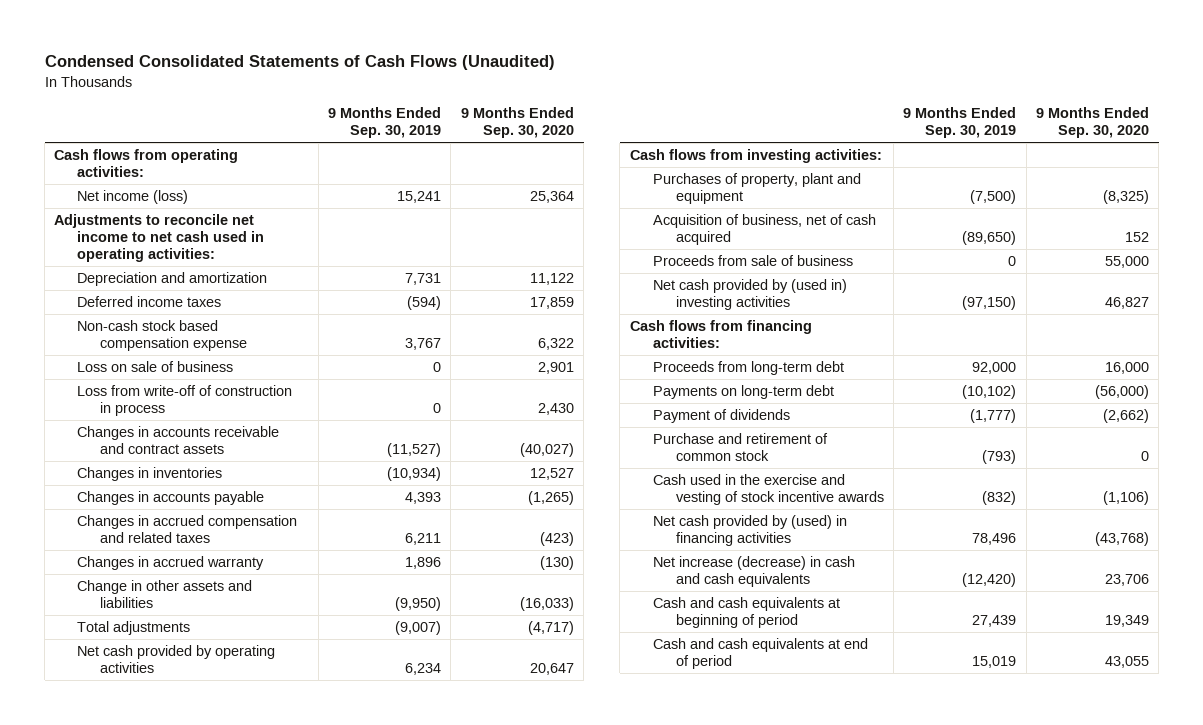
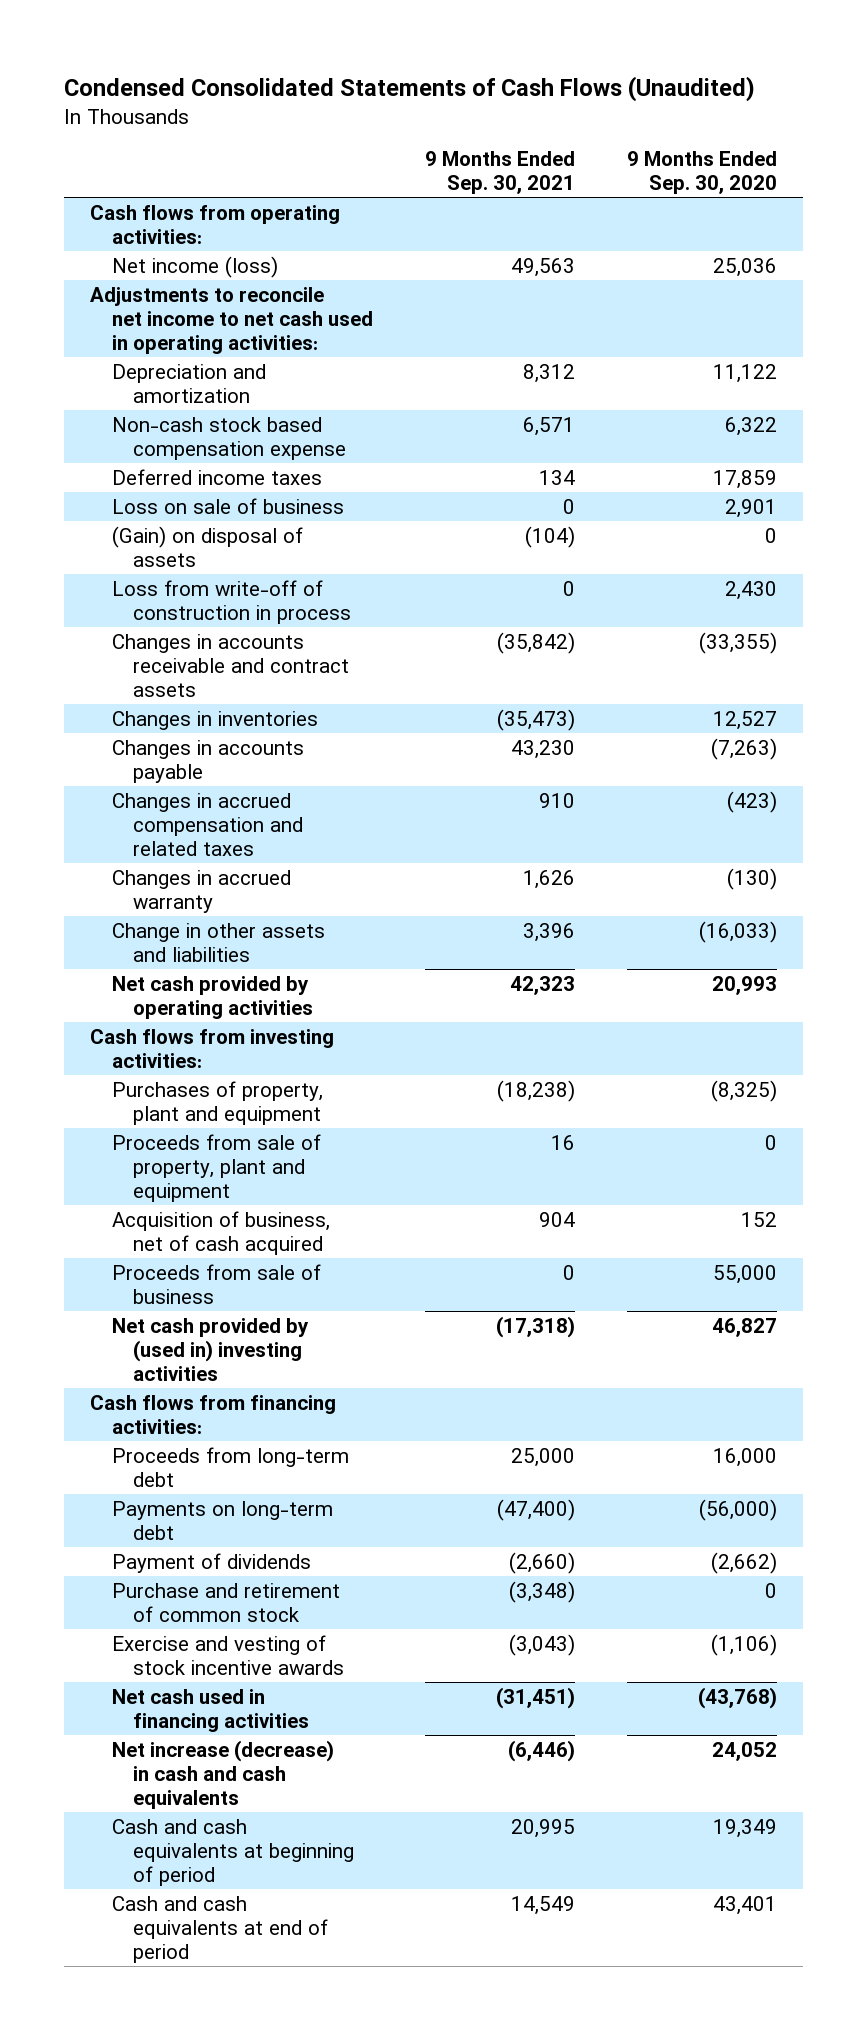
[328,106,442,139] 9 Months Ended Sep. 30, 2019 -> none
none -> [424,151,575,195] 9 Months Ended Sep. 30, 2021
[529,190,574,203] 25,364 -> [712,257,777,277] 25,036
[77,295,222,307] Deferred income taxes -> [111,468,322,485] Deferred income taxes
none -> [111,525,303,567] (Gain) on disposal of assets
[519,443,574,458] (40,027) -> [698,631,777,654] (33,355)
[527,490,574,505] (1,265) -> [710,737,777,760] (7,263)
[77,620,191,635] Total adjustments -> none
[529,663,574,676] 20,647 -> [711,975,777,995] 20,993
none -> [111,1133,321,1202] Proceeds from sale of property, plant and equipment
[652,473,884,506] Cash used in the exercise and vesting of stock incentive awards -> [111,1634,344,1675] Exercise and vesting of stock incentive awards
[652,514,847,547] Net cash provided by (used) in financing activities -> [111,1688,309,1732] Net cash used in financing activities
[1104,574,1149,587] 23,706 -> [711,1741,777,1761] 24,052
[1104,656,1149,669] 43,055 -> [712,1895,777,1915] 43,401

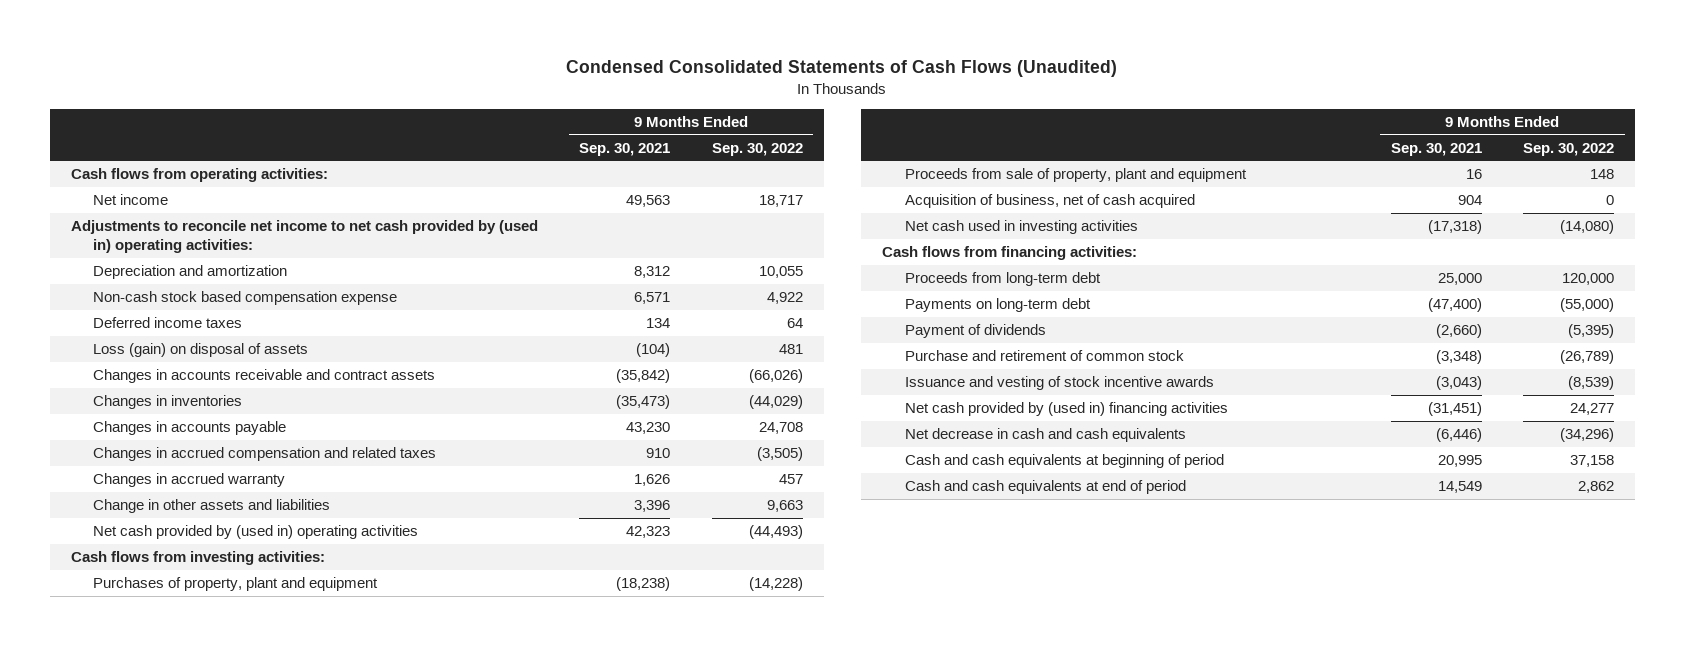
[626,151,777,195] 9 Months Ended Sep. 30, 2020 -> none
none -> [711,142,803,156] Sep. 30, 2022
[111,255,278,278] Net income (loss) -> [93,194,169,206] Net income
[90,286,373,354] Adjustments to reconcile net income to net cash used in operating activities: -> [70,220,538,254] Adjustments to reconcile net income to net cash provided by (used in) operating activities:
[111,497,344,514] Loss on sale of business -> none
[111,579,351,624] Loss from write-off of construction in process -> none
[111,525,303,567] (Gain) on disposal of assets -> [93,343,309,358] Loss (gain) on disposal of assets
[111,975,313,1019] Net cash provided by operating activities -> [93,525,419,540] Net cash provided by (used in) operating activities
[111,1263,321,1304] Proceeds from sale of business -> none
[111,1317,309,1381] Net cash provided by (used in) investing activities -> [904,220,1138,235] Net cash used in investing activities
[111,1634,344,1675] Exercise and vesting of stock incentive awards -> [904,376,1214,391] Issuance and vesting of stock incentive awards
[111,1688,309,1732] Net cash used in financing activities -> [904,402,1228,417] Net cash provided by (used in) financing activities
[111,1739,334,1809] Net increase (decrease) in cash and cash equivalents -> [904,428,1186,443] Net decrease in cash and cash equivalents

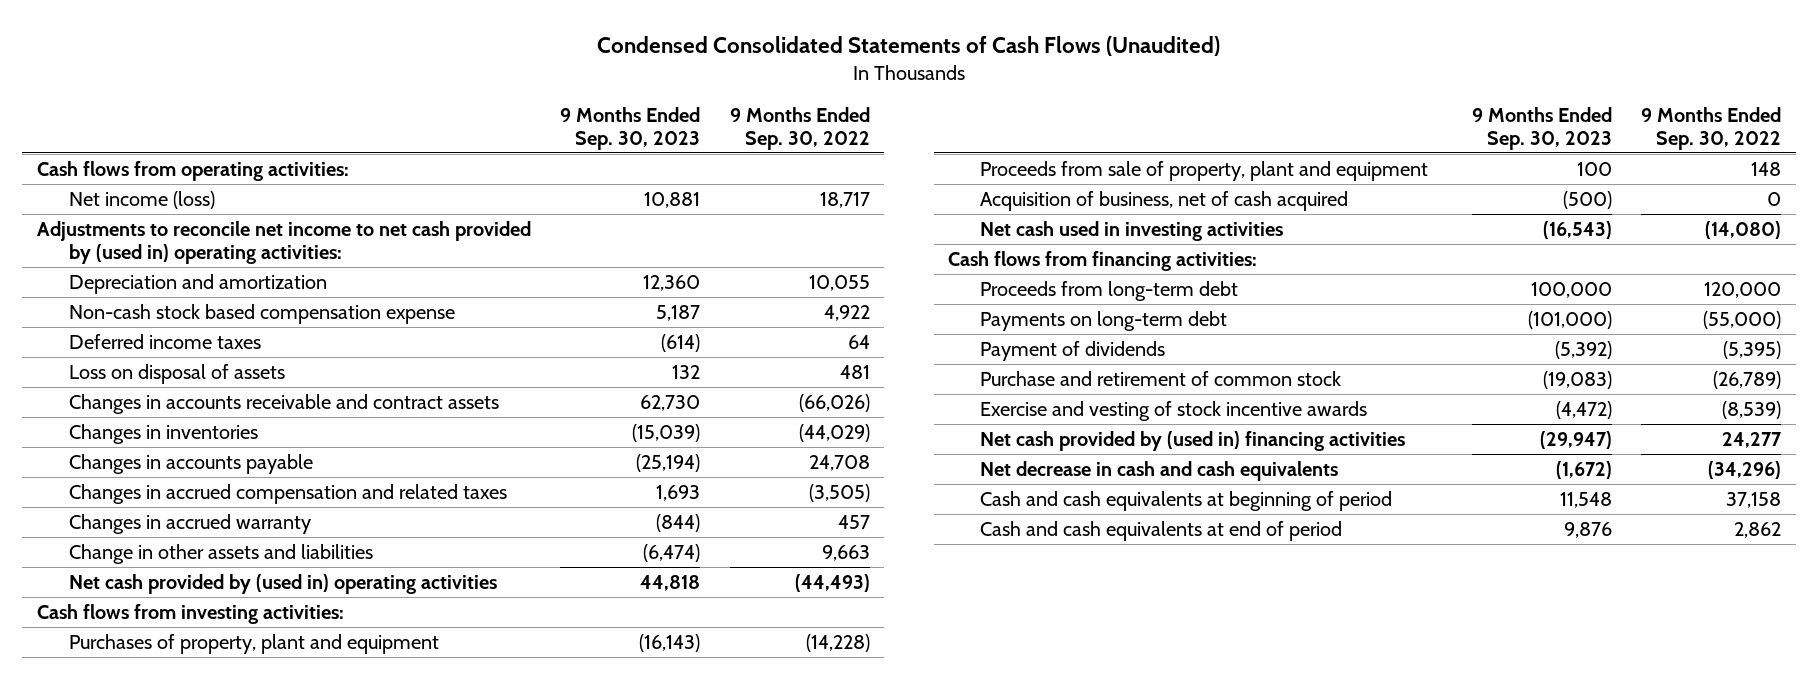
[579,142,671,156] Sep. 30, 2021 -> none
none -> [560,106,701,150] 9 Months Ended Sep. 30, 2023
[93,194,169,206] Net income -> [68,191,215,210] Net income (loss)
[93,343,309,358] Loss (gain) on disposal of assets -> [68,364,285,385] Loss on disposal of assets
[904,376,1214,391] Issuance and vesting of stock incentive awards -> [979,401,1367,422] Exercise and vesting of stock incentive awards

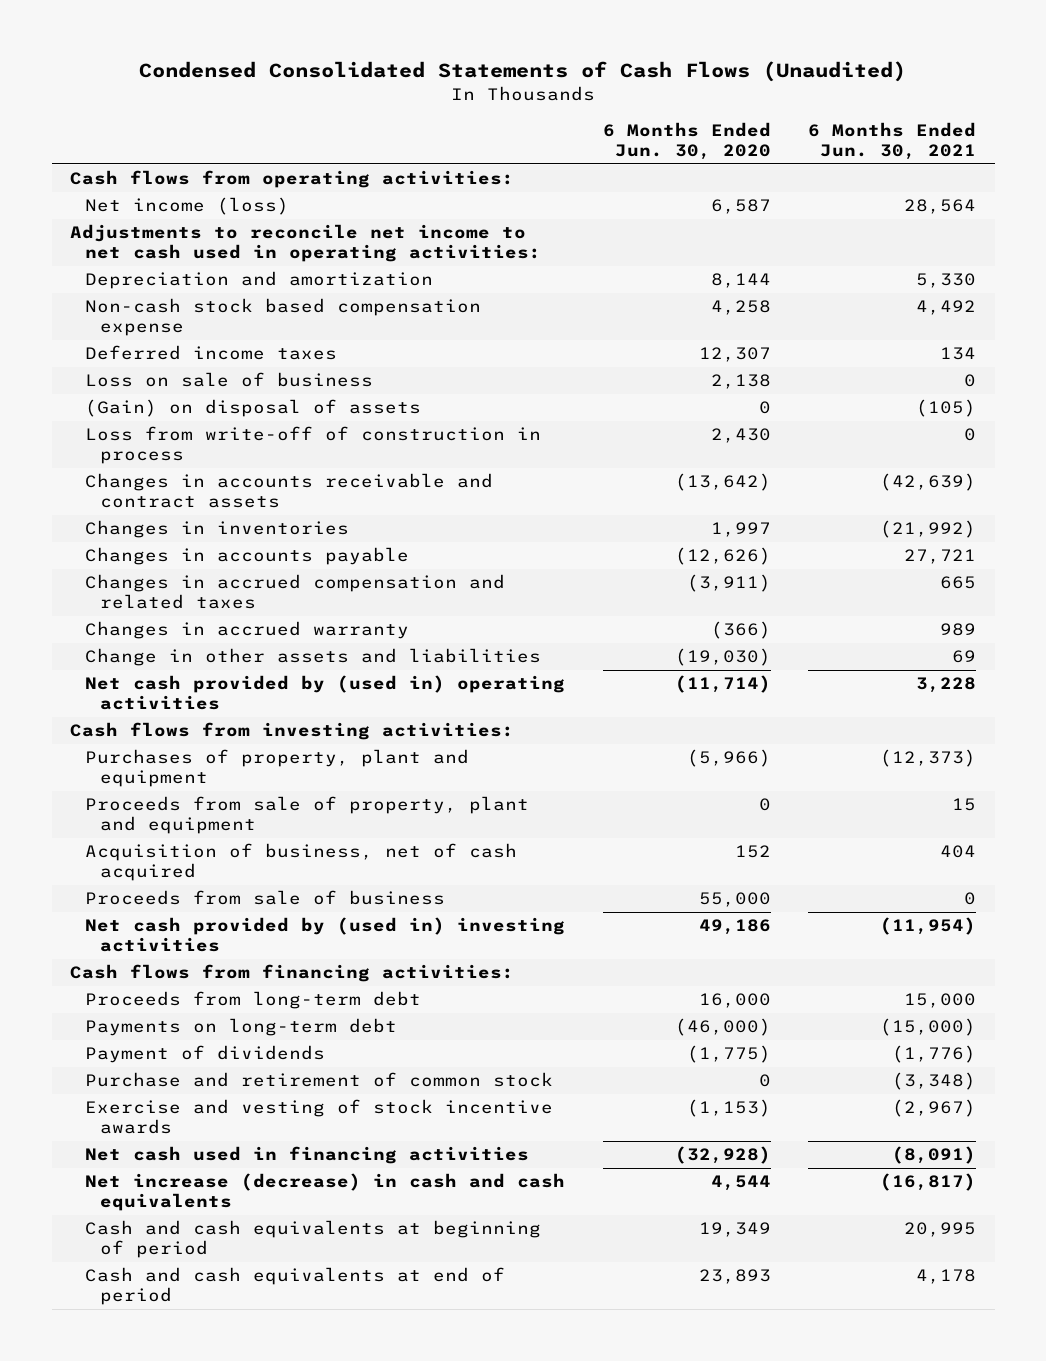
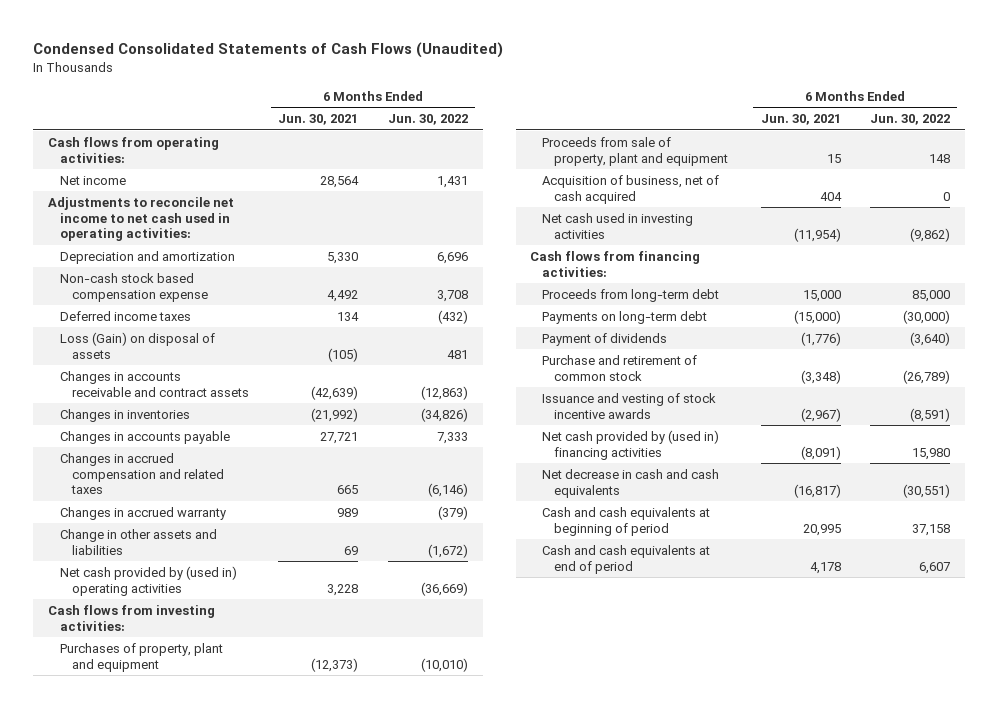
[602,122,771,161] 6 Months Ended Jun. 30, 2020 -> none
none -> [387,113,468,125] Jun. 30, 2022
[85,197,290,216] Net income (loss) -> [60,175,127,185] Net income
[85,372,374,388] Loss on sale of business -> none
[85,426,542,465] Loss from write-off of construction in process -> none
[85,399,422,418] (Gain) on disposal of assets -> [60,331,216,359] Loss (Gain) on disposal of assets
[85,890,446,906] Proceeds from sale of business -> none
[85,917,566,953] Net cash provided by (used in) investing activities -> [542,212,694,239] Net cash used in investing activities
[85,1099,554,1135] Exercise and vesting of stock incentive awards -> [542,392,717,419] Issuance and vesting of stock incentive awards
[85,1146,530,1165] Net cash used in financing activities -> [542,429,720,460] Net cash provided by (used in) financing activities
[85,1173,566,1212] Net increase (decrease) in cash and cash equivalents -> [542,468,720,498] Net decrease in cash and cash equivalents

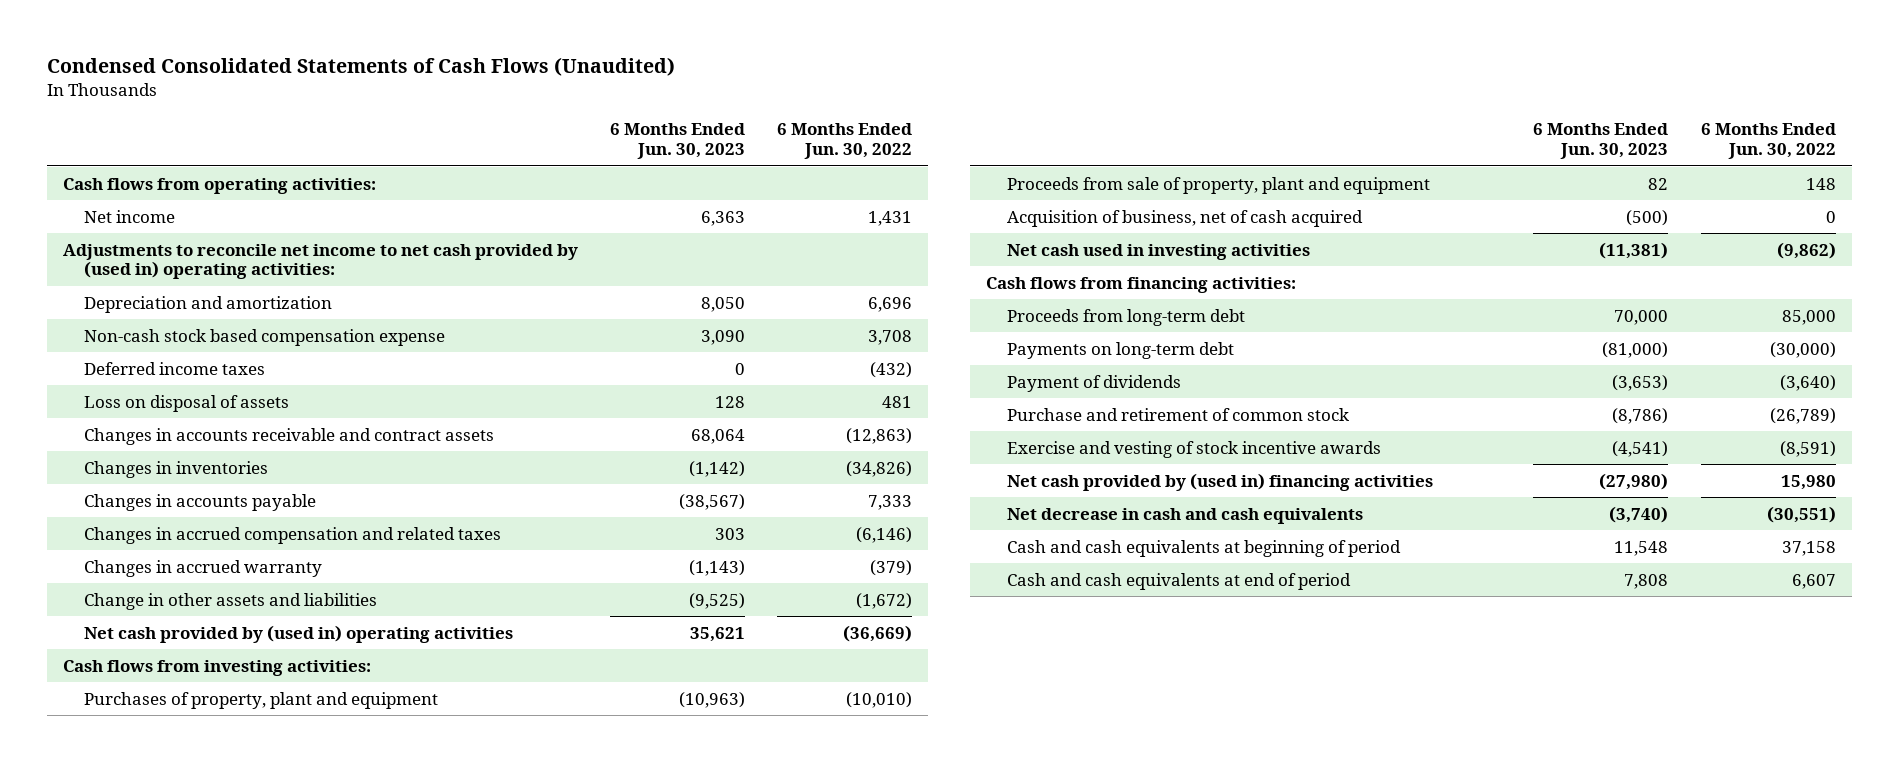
[278,113,359,125] Jun. 30, 2021 -> none
none -> [610,123,746,160] 6 Months Ended Jun. 30, 2023
[48,196,235,242] Adjustments to reconcile net income to net cash used in operating activities: -> [63,243,579,280] Adjustments to reconcile net income to net cash provided by (used in) operating activities:
[60,331,216,359] Loss (Gain) on disposal of assets -> [83,394,289,412] Loss on disposal of assets
[542,392,717,419] Issuance and vesting of stock incentive awards -> [1007,440,1382,458] Exercise and vesting of stock incentive awards

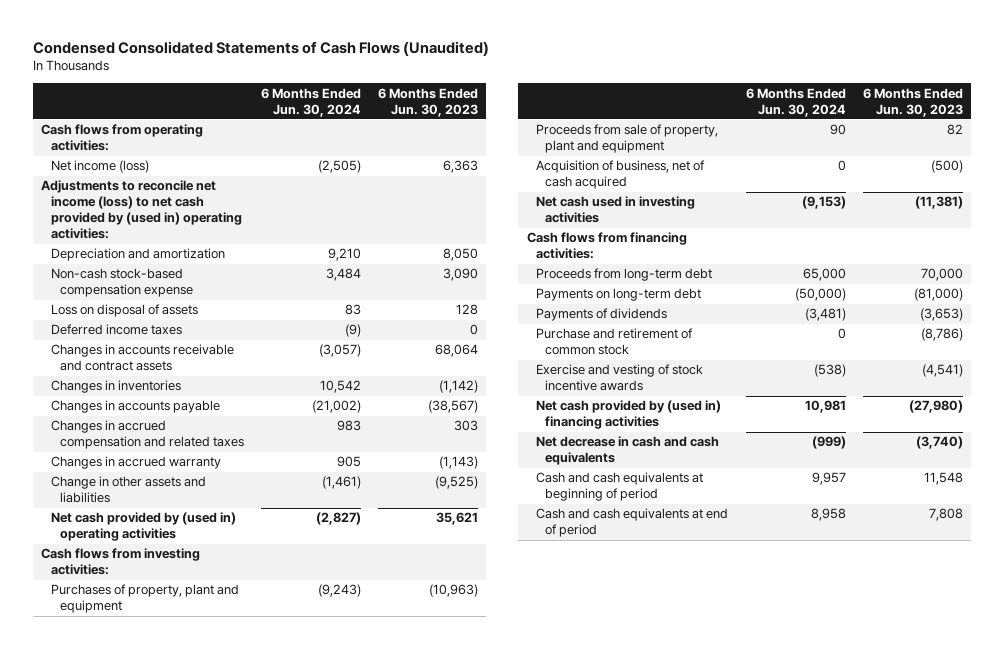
[777,123,913,160] 6 Months Ended Jun. 30, 2022 -> none
none -> [260,87,361,117] 6 Months Ended Jun. 30, 2024
[83,209,175,223] Net income -> [50,160,149,174] Net income (loss)
[63,243,579,280] Adjustments to reconcile net income to net cash provided by (used in) operating activities: -> [41,180,242,240] Adjustments to reconcile net income (loss) to net cash provided by (used in) operating activities:
[83,328,445,346] Non-cash stock based compensation expense -> [50,268,194,298] Non-cash stock-based compensation expense
[83,361,265,375] Deferred income taxes -> [50,324,182,336] Deferred income taxes
[1007,374,1182,392] Payment of dividends -> [535,308,667,322] Payments of dividends

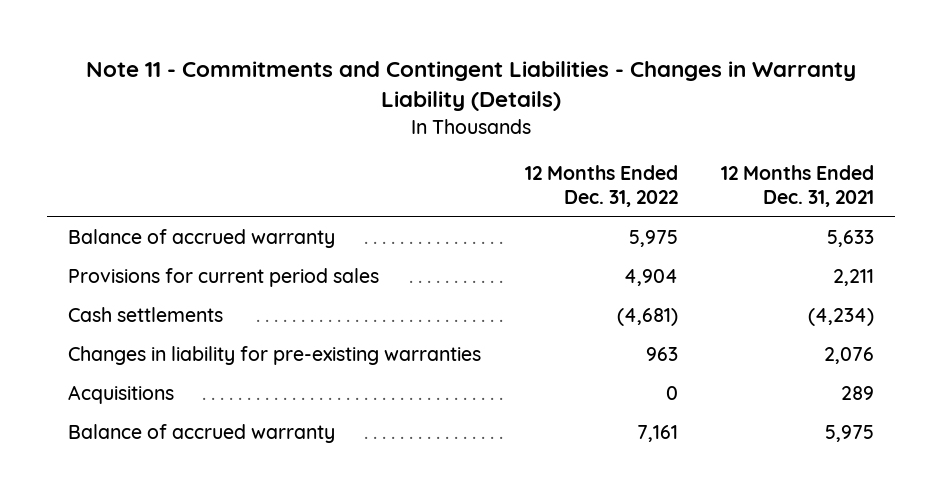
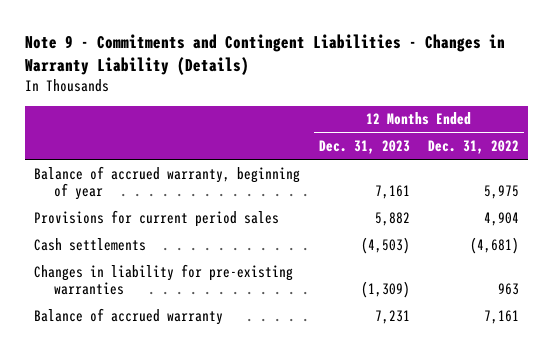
[86,61,857,112] Note 11 - Commitments and Contingent Liabilities - Changes in Warranty Liability (Details) -> [24,33,505,75] Note 9 - Commitments and Contingent Liabilities - Changes in Warranty Liability (Details)
[720,165,874,208] 12 Months Ended Dec. 31, 2021 -> none
none -> [318,140,410,155] Dec. 31, 2023
[68,229,336,249] Balance of accrued warranty -> [34,165,301,200] Balance of accrued warranty, beginning of year
[68,385,175,405] Acquisitions -> none

